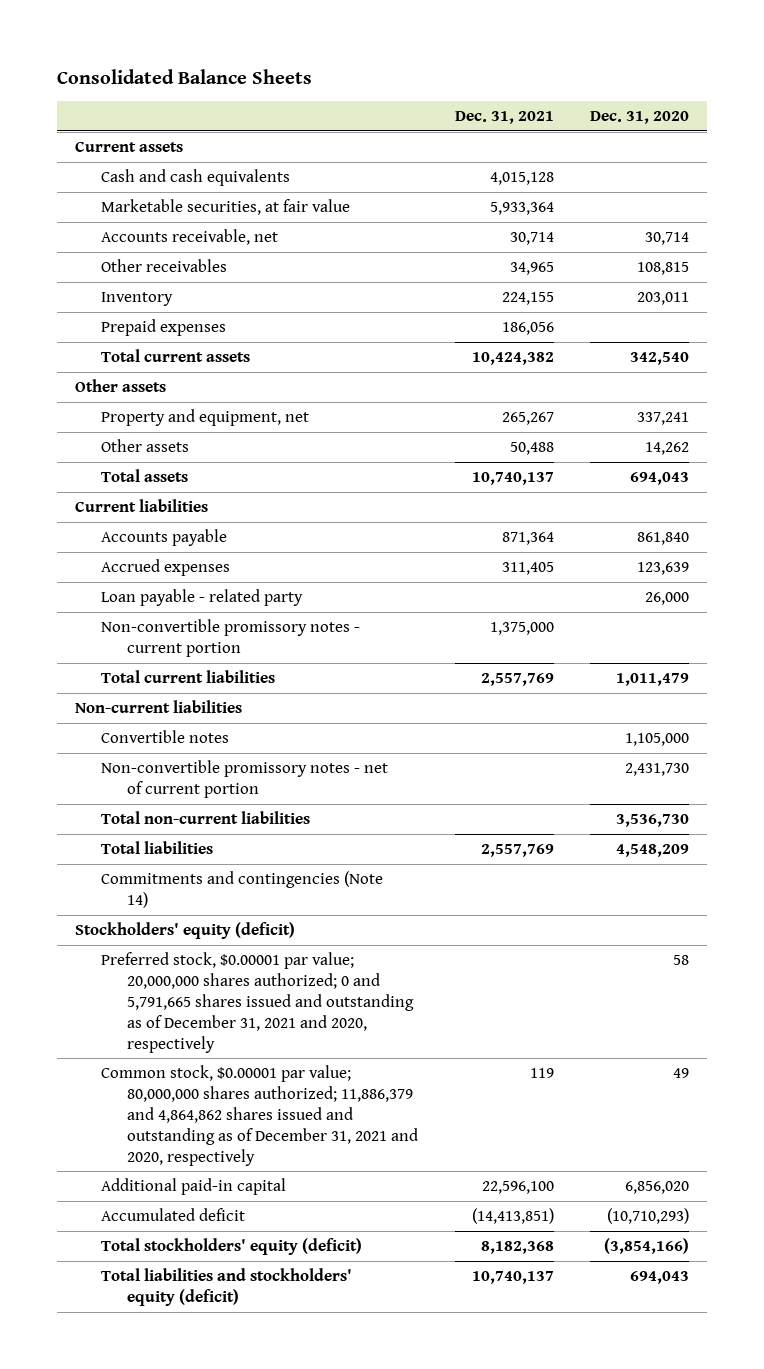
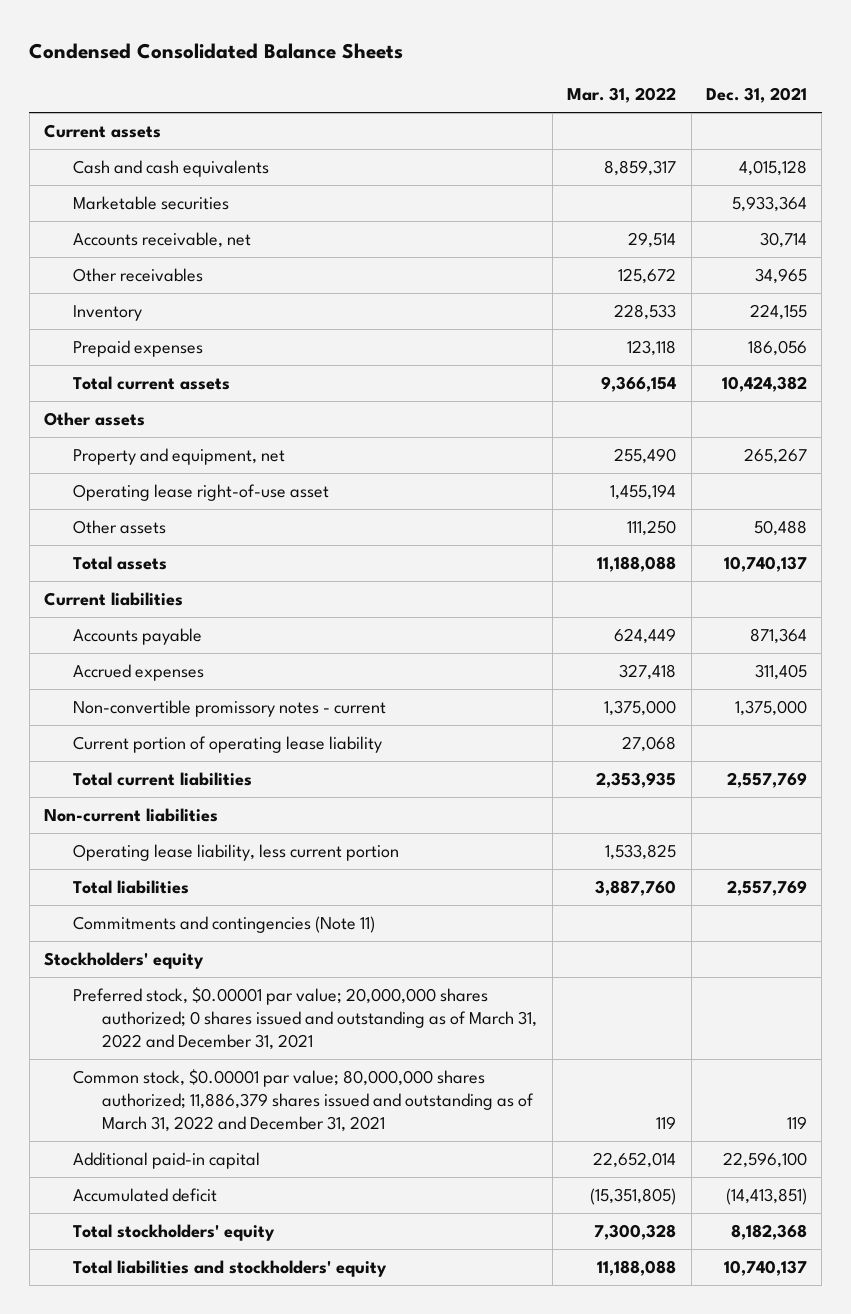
[57,68,313,84] Consolidated Balance Sheets -> [29,42,404,59] Condensed Consolidated Balance Sheets
[589,111,689,125] Dec. 31, 2020 -> none
none -> [567,86,677,103] Mar. 31, 2022
[101,199,351,216] Marketable securities, at fair value -> [73,196,230,211] Marketable securities
none -> [73,484,330,502] Operating lease right-of-use asset
[101,589,304,607] Loan payable - related party -> none
[101,619,361,658] Non-convertible promissory notes - current portion -> [73,700,387,718] Non-convertible promissory notes - current
none -> [73,736,383,754] Current portion of operating lease liability
[101,730,230,744] Convertible notes -> none
[101,760,389,799] Non-convertible promissory notes - net of current portion -> none
[101,811,311,825] Total non-current liabilities -> none
none -> [73,844,400,862] Operating lease liability, less current portion
[101,871,384,909] Commitments and contingencies (Note 14) -> [73,916,376,934] Commitments and contingencies (Note 11)
[75,922,296,940] Stockholders' equity (deficit) -> [44,952,205,970] Stockholders' equity
[101,952,415,1053] Preferred stock, $0.00001 par value; 20,000,000 shares authorized; 0 and 5,791,665 shares issued and outstanding as of December 31, 2021 and 2020, respectively -> [73,987,538,1050] Preferred stock, $0.00001 par value; 20,000,000 shares authorized; 0 shares issued and outstanding as of March 31, 2022 and December 31, 2021
[101,1065,419,1166] Common stock, $0.00001 par value; 80,000,000 shares authorized; 11,886,379 and 4,864,862 shares issued and outstanding as of December 31, 2021 and 2020, respectively -> [73,1069,535,1132] Common stock, $0.00001 par value; 80,000,000 shares authorized; 11,886,379 shares issued and outstanding as of March 31, 2022 and December 31, 2021
[101,1238,363,1256] Total stockholders' equity (deficit) -> [73,1224,276,1242] Total stockholders' equity
[101,1268,353,1307] Total liabilities and stockholders' equity (deficit) -> [73,1260,388,1278] Total liabilities and stockholders' equity

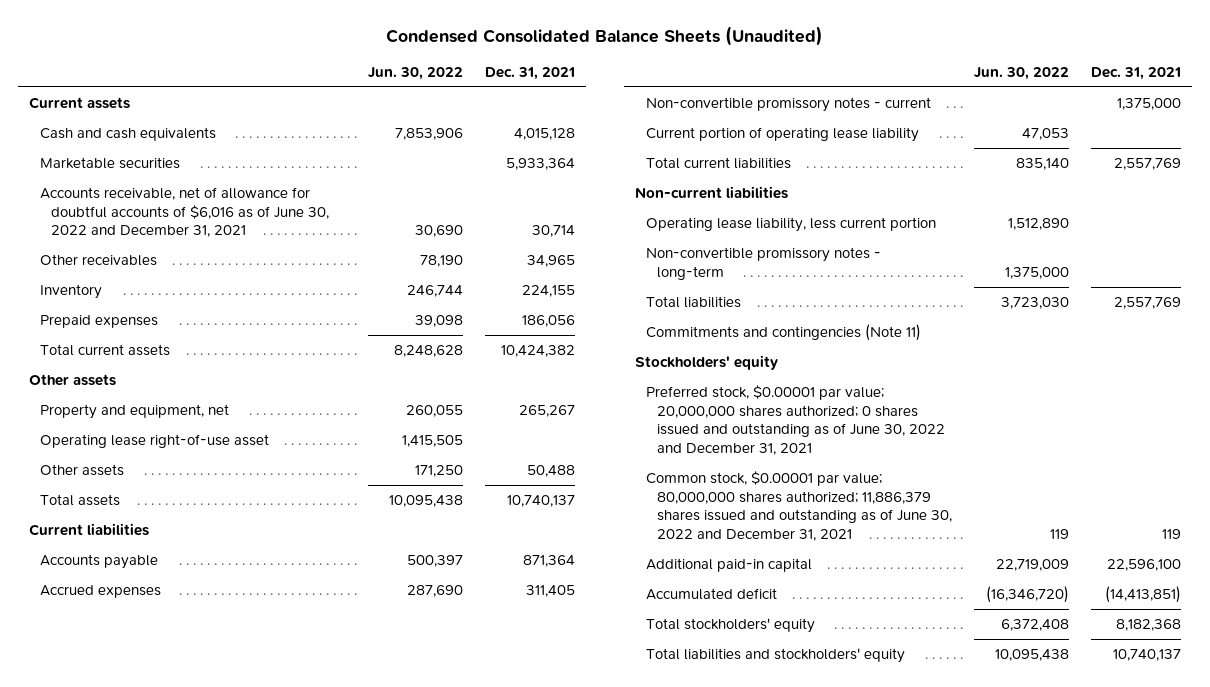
[29,42,404,59] Condensed Consolidated Balance Sheets -> [385,25,823,46] Condensed Consolidated Balance Sheets (Unaudited)
[567,86,677,103] Mar. 31, 2022 -> none
none -> [368,66,464,80] Jun. 30, 2022
[73,232,252,249] Accounts receivable, net -> [40,187,330,238] Accounts receivable, net of allowance for doubtful accounts of $6,016 as of June 30, 2022 and December 31, 2021
none -> [645,247,881,280] Non-convertible promissory notes - long-term
[73,987,538,1050] Preferred stock, $0.00001 par value; 20,000,000 shares authorized; 0 shares issued and outstanding as of March 31, 2022 and December 31, 2021 -> [645,385,946,455] Preferred stock, $0.00001 par value; 20,000,000 shares authorized; 0 shares issued and outstanding as of June 30, 2022 and December 31, 2021
[73,1069,535,1132] Common stock, $0.00001 par value; 80,000,000 shares authorized; 11,886,379 shares issued and outstanding as of March 31, 2022 and December 31, 2021 -> [645,471,953,541] Common stock, $0.00001 par value; 80,000,000 shares authorized; 11,886,379 shares issued and outstanding as of June 30, 2022 and December 31, 2021

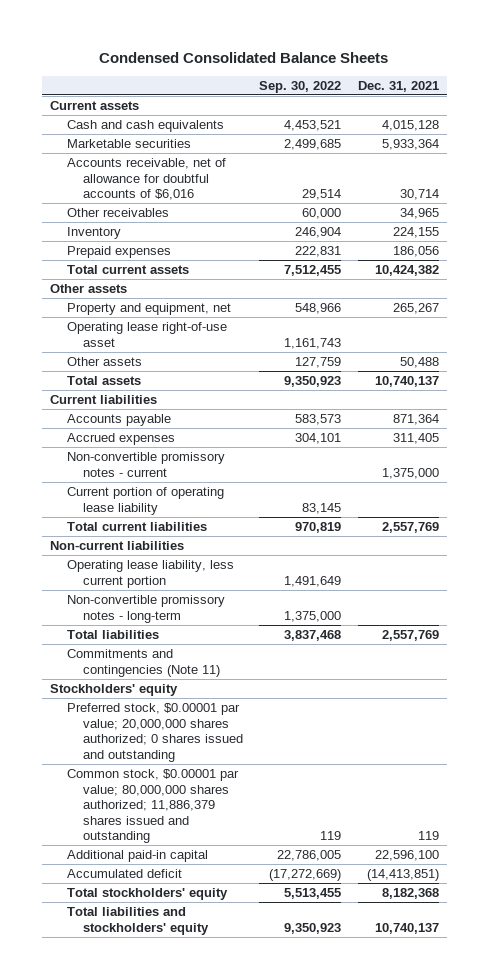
[385,25,823,46] Condensed Consolidated Balance Sheets (Unaudited) -> [99,51,389,63] Condensed Consolidated Balance Sheets
[368,66,464,80] Jun. 30, 2022 -> none
none -> [259,80,342,93] Sep. 30, 2022
[40,187,330,238] Accounts receivable, net of allowance for doubtful accounts of $6,016 as of June 30, 2022 and December 31, 2021 -> [66,158,226,201] Accounts receivable, net of allowance for doubtful accounts of $6,016
[645,385,946,455] Preferred stock, $0.00001 par value; 20,000,000 shares authorized; 0 shares issued and outstanding as of June 30, 2022 and December 31, 2021 -> [66,703,244,762] Preferred stock, $0.00001 par value; 20,000,000 shares authorized; 0 shares issued and outstanding
[645,471,953,541] Common stock, $0.00001 par value; 80,000,000 shares authorized; 11,886,379 shares issued and outstanding as of June 30, 2022 and December 31, 2021 -> [66,769,239,844] Common stock, $0.00001 par value; 80,000,000 shares authorized; 11,886,379 shares issued and outstanding

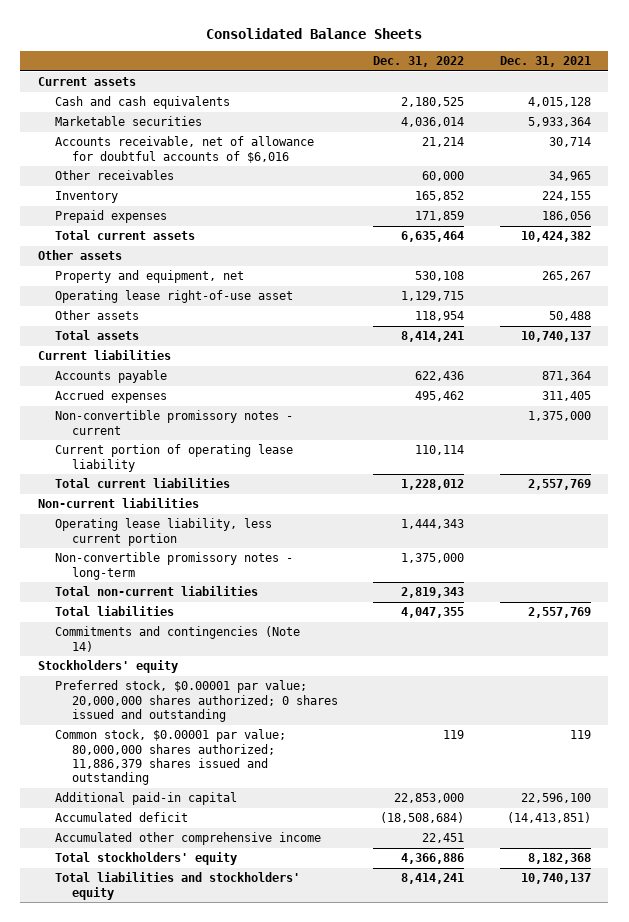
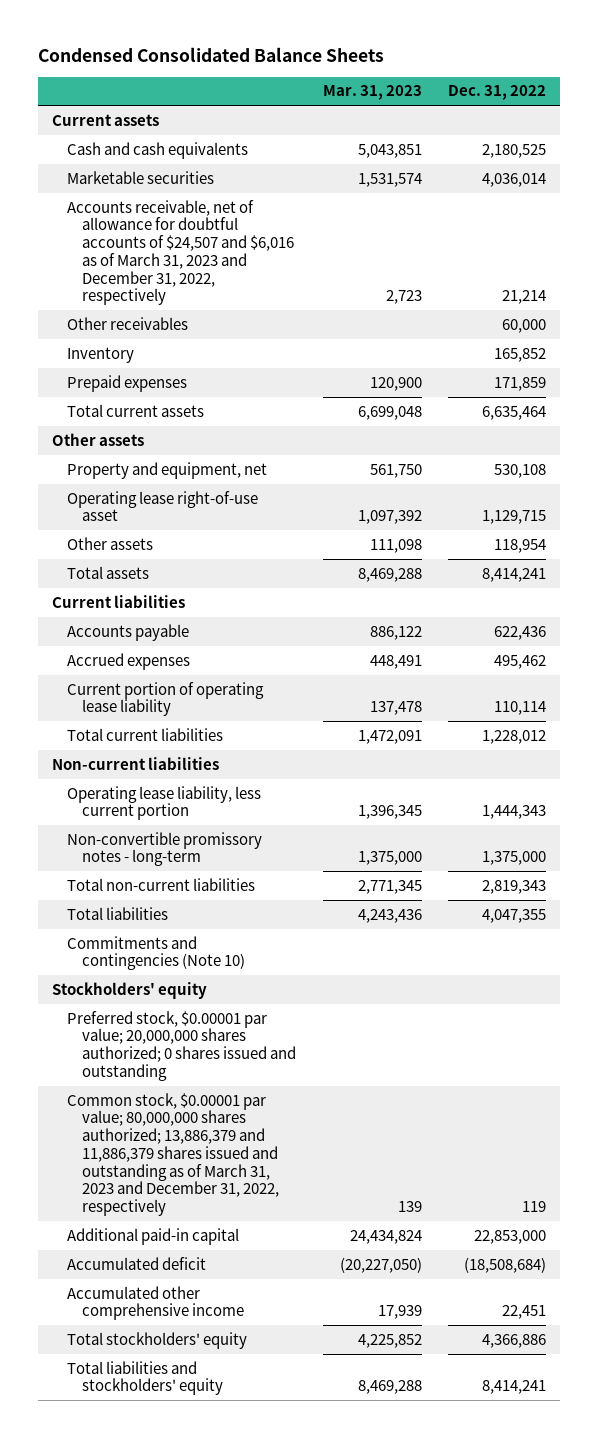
[206,27,423,39] Consolidated Balance Sheets -> [38,46,385,62] Condensed Consolidated Balance Sheets
[499,56,591,68] Dec. 31, 2021 -> none
none -> [322,85,422,101] Mar. 31, 2023
[55,136,315,163] Accounts receivable, net of allowance for doubtful accounts of $6,016 -> [67,199,295,306] Accounts receivable, net of allowance for doubtful accounts of $24,507 and $6,016 as of March 31, 2023 and December 31, 2022, respectively
[55,410,294,435] Non-convertible promissory notes - current -> none
[55,626,301,652] Commitments and contingencies (Note 14) -> [67,935,246,971] Commitments and contingencies (Note 10)
[55,729,287,785] Common stock, $0.00001 par value; 80,000,000 shares authorized; 11,886,379 shares issued and outstanding -> [67,1092,280,1217] Common stock, $0.00001 par value; 80,000,000 shares authorized; 13,886,379 and 11,886,379 shares issued and outstanding as of March 31, 2023 and December 31, 2022, respectively

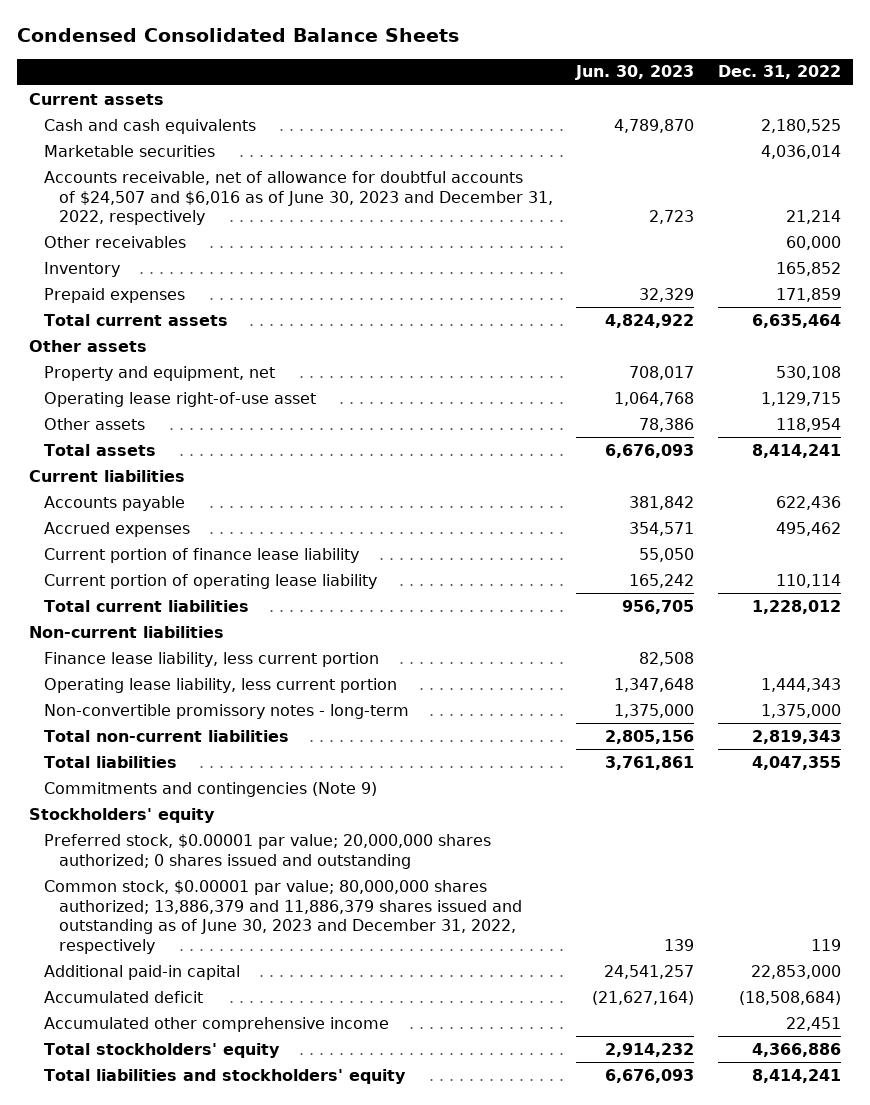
[322,85,422,101] Mar. 31, 2023 -> none
none -> [575,65,695,81] Jun. 30, 2023
[67,199,295,306] Accounts receivable, net of allowance for doubtful accounts of $24,507 and $6,016 as of March 31, 2023 and December 31, 2022, respectively -> [43,170,553,226] Accounts receivable, net of allowance for doubtful accounts of $24,507 and $6,016 as of June 30, 2023 and December 31, 2022, respectively
none -> [43,547,359,563] Current portion of finance lease liability
none -> [43,651,379,667] Finance lease liability, less current portion
[67,935,246,971] Commitments and contingencies (Note 10) -> [43,781,377,797] Commitments and contingencies (Note 9)
[67,1092,280,1217] Common stock, $0.00001 par value; 80,000,000 shares authorized; 13,886,379 and 11,886,379 shares issued and outstanding as of March 31, 2023 and December 31, 2022, respectively -> [43,879,522,955] Common stock, $0.00001 par value; 80,000,000 shares authorized; 13,886,379 and 11,886,379 shares issued and outstanding as of June 30, 2023 and December 31, 2022, respectively

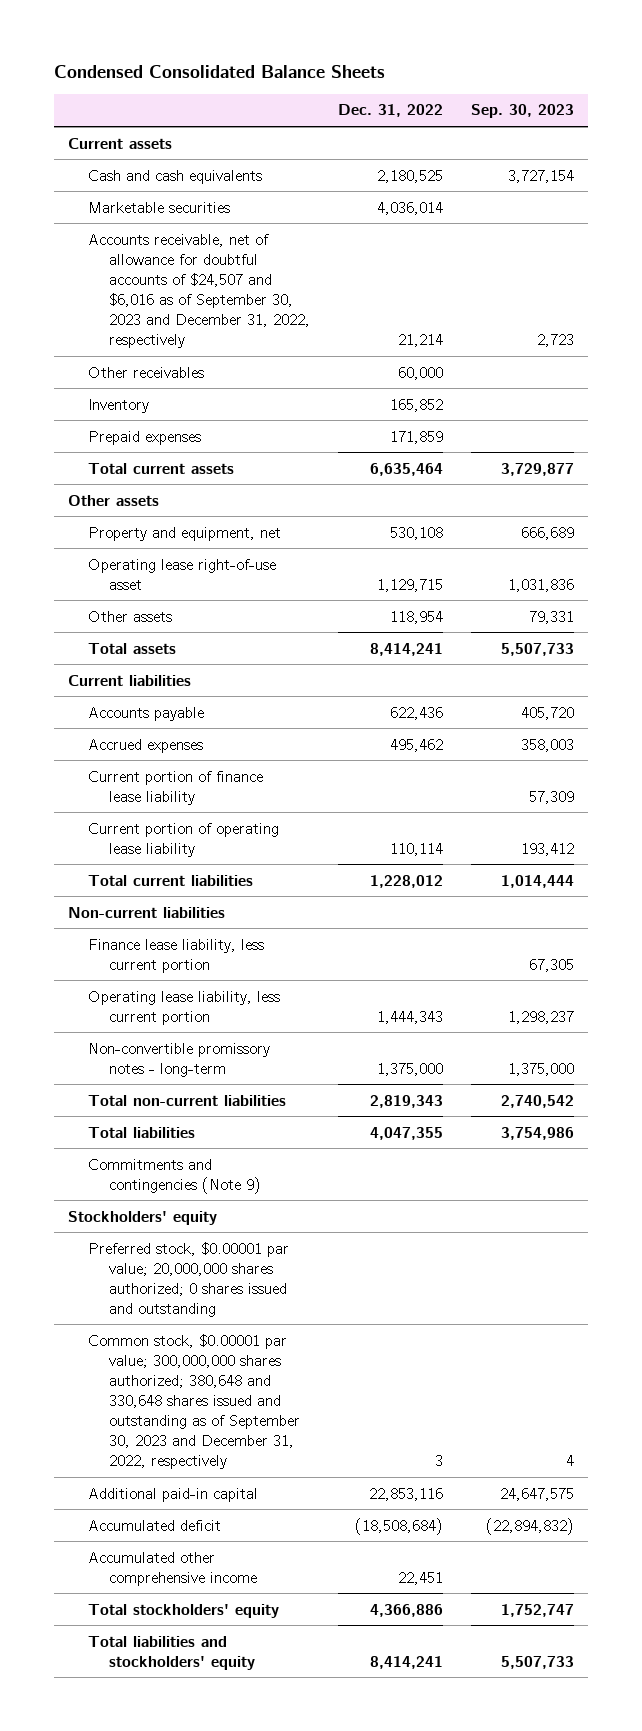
[575,65,695,81] Jun. 30, 2023 -> none
none -> [471,104,575,119] Sep. 30, 2023
[43,170,553,226] Accounts receivable, net of allowance for doubtful accounts of $24,507 and $6,016 as of June 30, 2023 and December 31, 2022, respectively -> [88,233,310,348] Accounts receivable, net of allowance for doubtful accounts of $24,507 and $6,016 as of September 30, 2023 and December 31, 2022, respectively
[43,879,522,955] Common stock, $0.00001 par value; 80,000,000 shares authorized; 13,886,379 and 11,886,379 shares issued and outstanding as of June 30, 2023 and December 31, 2022, respectively -> [88,1333,300,1469] Common stock, $0.00001 par value; 300,000,000 shares authorized; 380,648 and 330,648 shares issued and outstanding as of September 30, 2023 and December 31, 2022, respectively
[810,939,841,952] 119 -> [434,1454,443,1466] 3
[750,964,841,979] 22,853,000 -> [368,1487,443,1501] 22,853,116

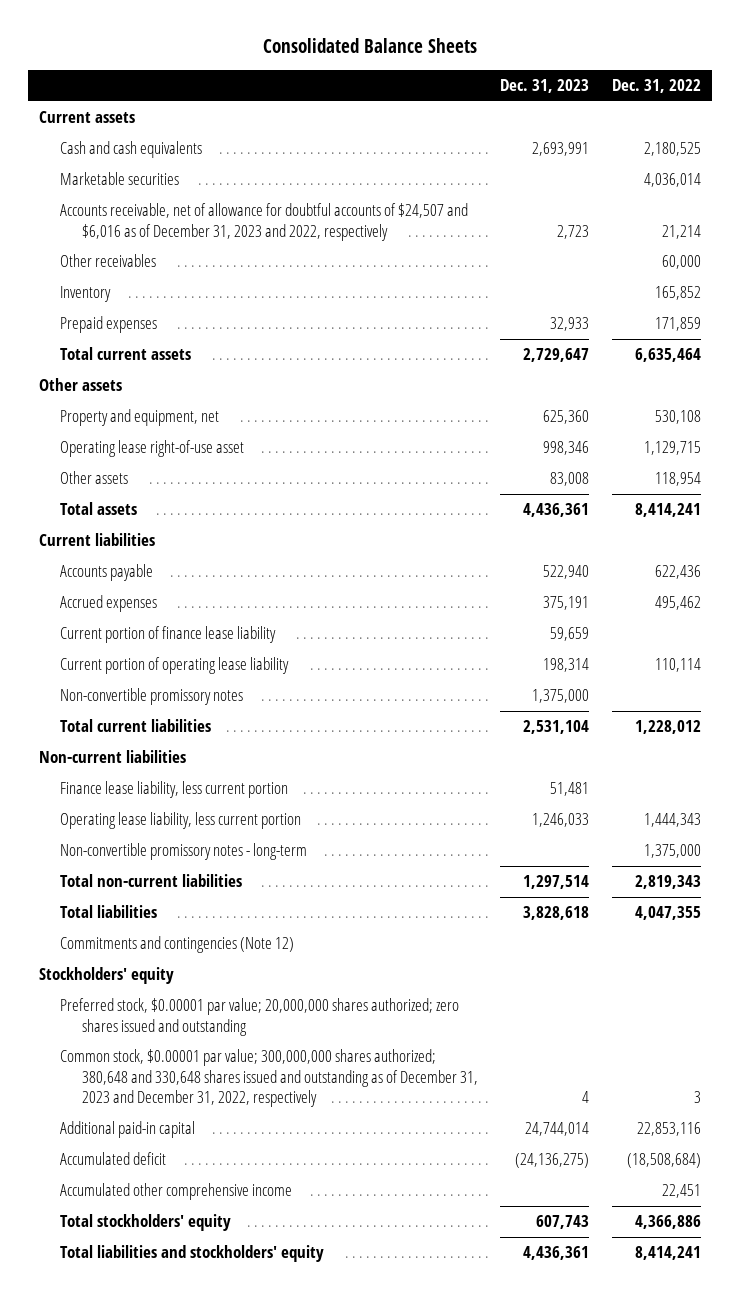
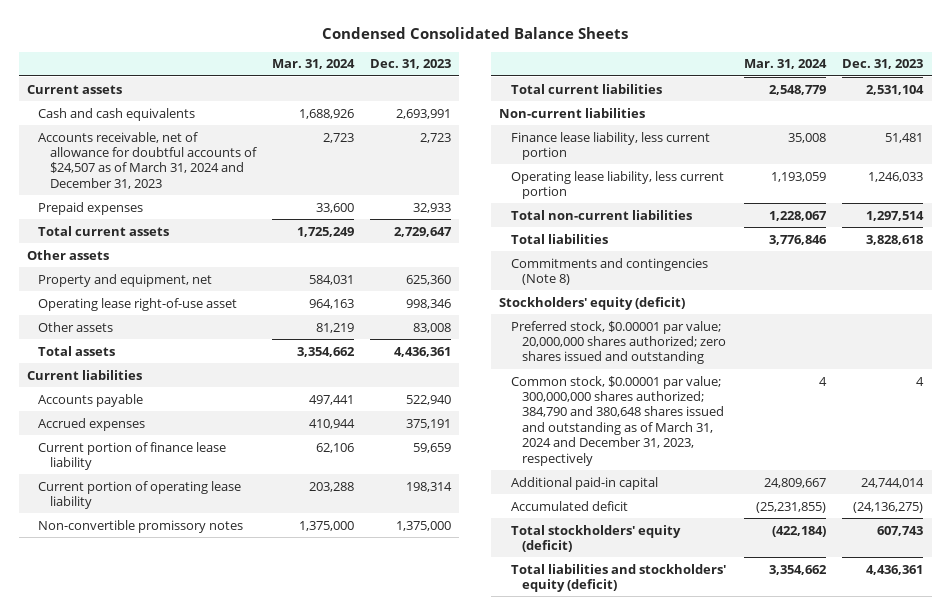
[263,38,478,54] Consolidated Balance Sheets -> [322,26,629,39] Condensed Consolidated Balance Sheets
[612,79,702,94] Dec. 31, 2022 -> none
none -> [271,59,355,70] Mar. 31, 2024
[60,172,180,186] Marketable securities -> none
[60,254,157,268] Other receivables -> none
[60,286,112,303] Inventory -> none
[60,203,469,241] Accounts receivable, net of allowance for doubtful accounts of $24,507 and $6,016 as of December 31, 2023 and 2022, respectively -> [38,131,257,189] Accounts receivable, net of allowance for doubtful accounts of $24,507 as of March 31, 2024 and December 31, 2023
[60,843,308,861] Non-convertible promissory notes - long-term -> none
[60,936,295,954] Commitments and contingencies (Note 12) -> [510,257,708,285] Commitments and contingencies (Note 8)
[39,967,175,985] Stockholders' equity -> [499,296,686,310] Stockholders' equity (deficit)
[60,1049,478,1107] Common stock, $0.00001 par value; 300,000,000 shares authorized; 380,648 and 330,648 shares issued and outstanding as of December 31, 2023 and December 31, 2022, respectively -> [510,375,725,466] Common stock, $0.00001 par value; 300,000,000 shares authorized; 384,790 and 380,648 shares issued and outstanding as of March 31, 2024 and December 31, 2023, respectively
[60,1183,293,1201] Accumulated other comprehensive income -> none
[60,1214,232,1232] Total stockholders' equity -> [510,524,681,552] Total stockholders' equity (deficit)
[60,1245,325,1263] Total liabilities and stockholders' equity -> [510,563,726,592] Total liabilities and stockholders' equity (deficit)

